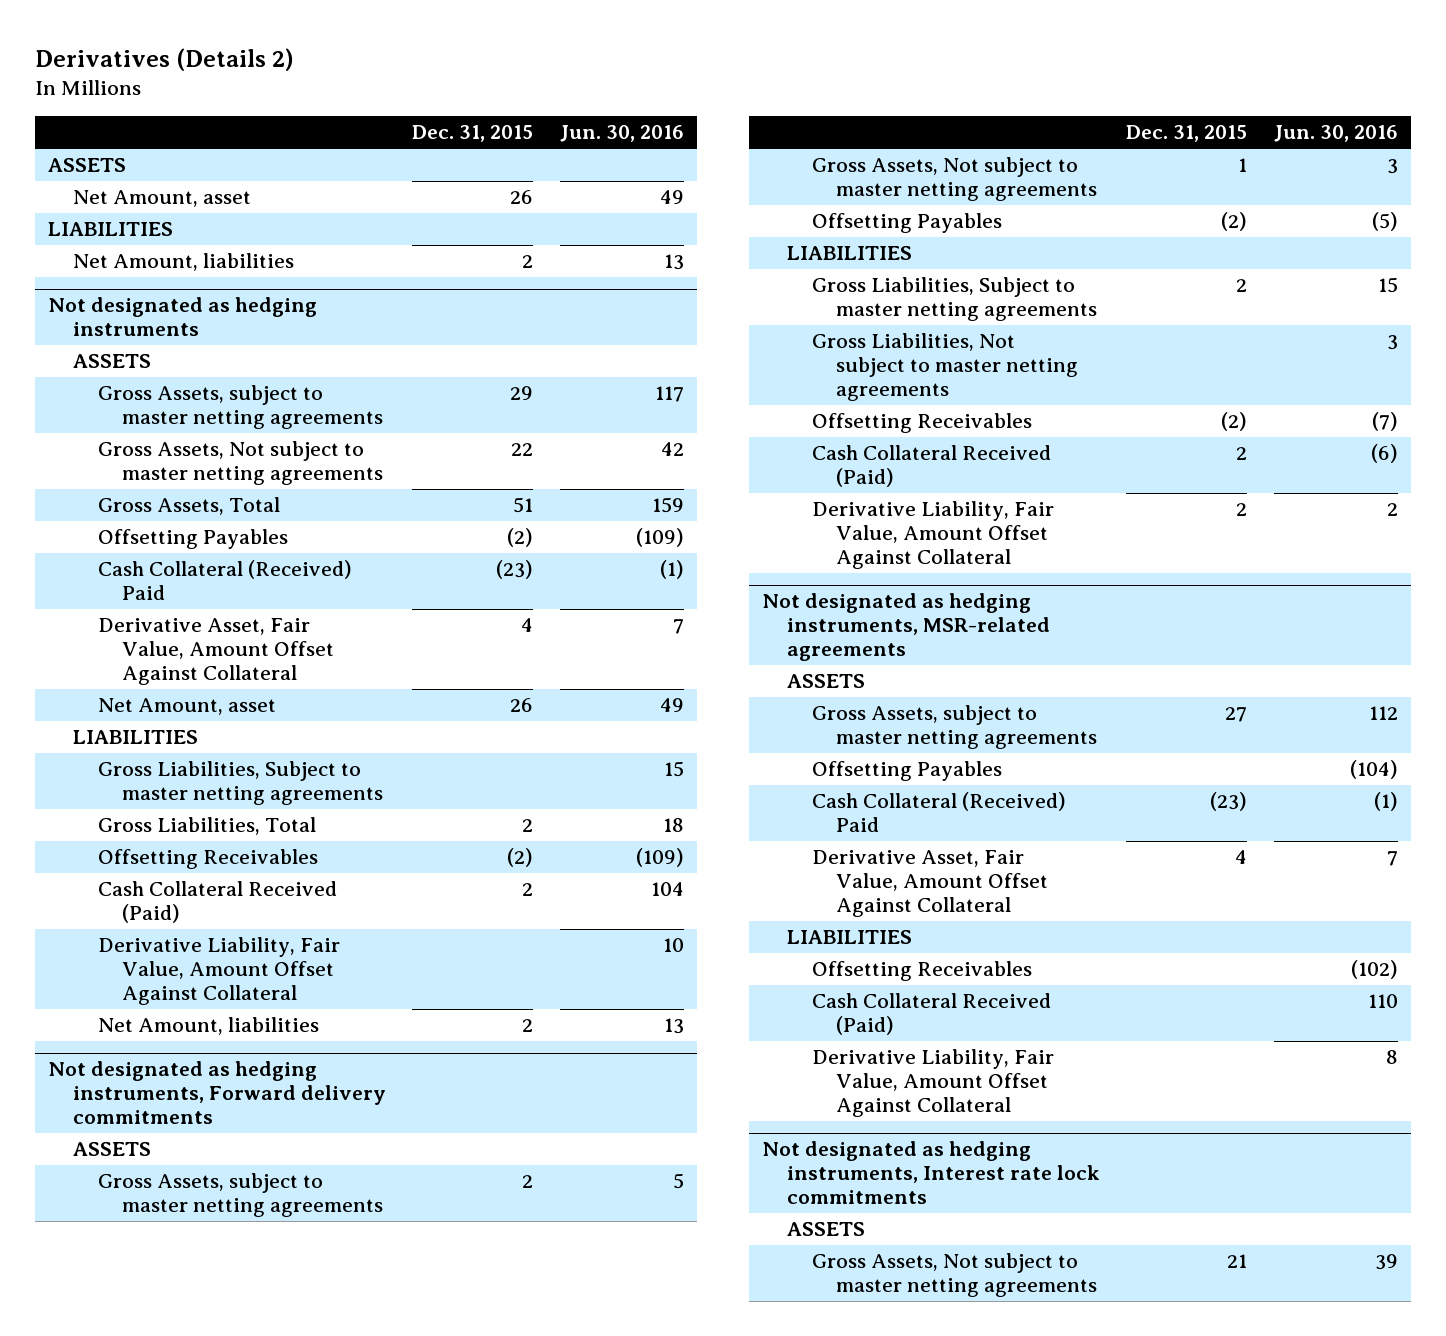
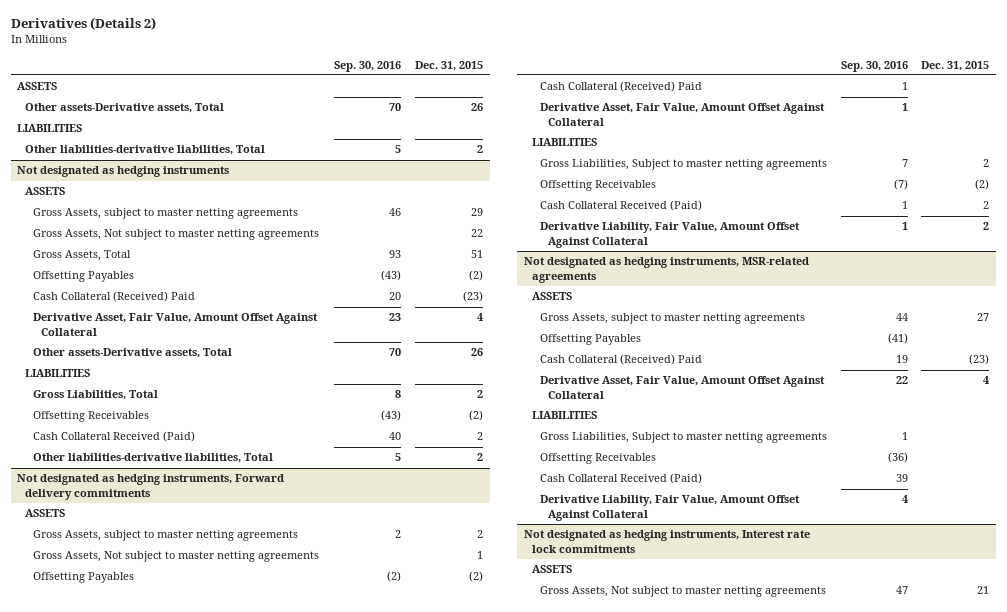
[559,125,684,143] Jun. 30, 2016 -> none
none -> [334,60,402,72] Sep. 30, 2016
[72,190,251,208] Net Amount, asset -> [25,103,225,114] Other assets-Derivative assets, Total
[72,253,294,272] Net Amount, liabilities -> [25,145,266,156] Other liabilities-derivative liabilities, Total
[97,698,276,716] Net Amount, asset -> [33,348,233,359] Other assets-Derivative assets, Total
[97,761,384,806] Gross Liabilities, Subject to master netting agreements -> none
[97,937,340,1006] Derivative Liability, Fair Value, Amount Offset Against Collateral -> none
[97,1017,319,1036] Net Amount, liabilities -> [33,453,274,464] Other liabilities-derivative liabilities, Total
none -> [540,81,703,93] Cash Collateral (Received) Paid
none -> [540,103,826,126] Derivative Asset, Fair Value, Amount Offset Against Collateral
[811,333,1079,402] Gross Liabilities, Not subject to master netting agreements -> none
none -> [540,432,828,444] Gross Liabilities, Subject to master netting agreements

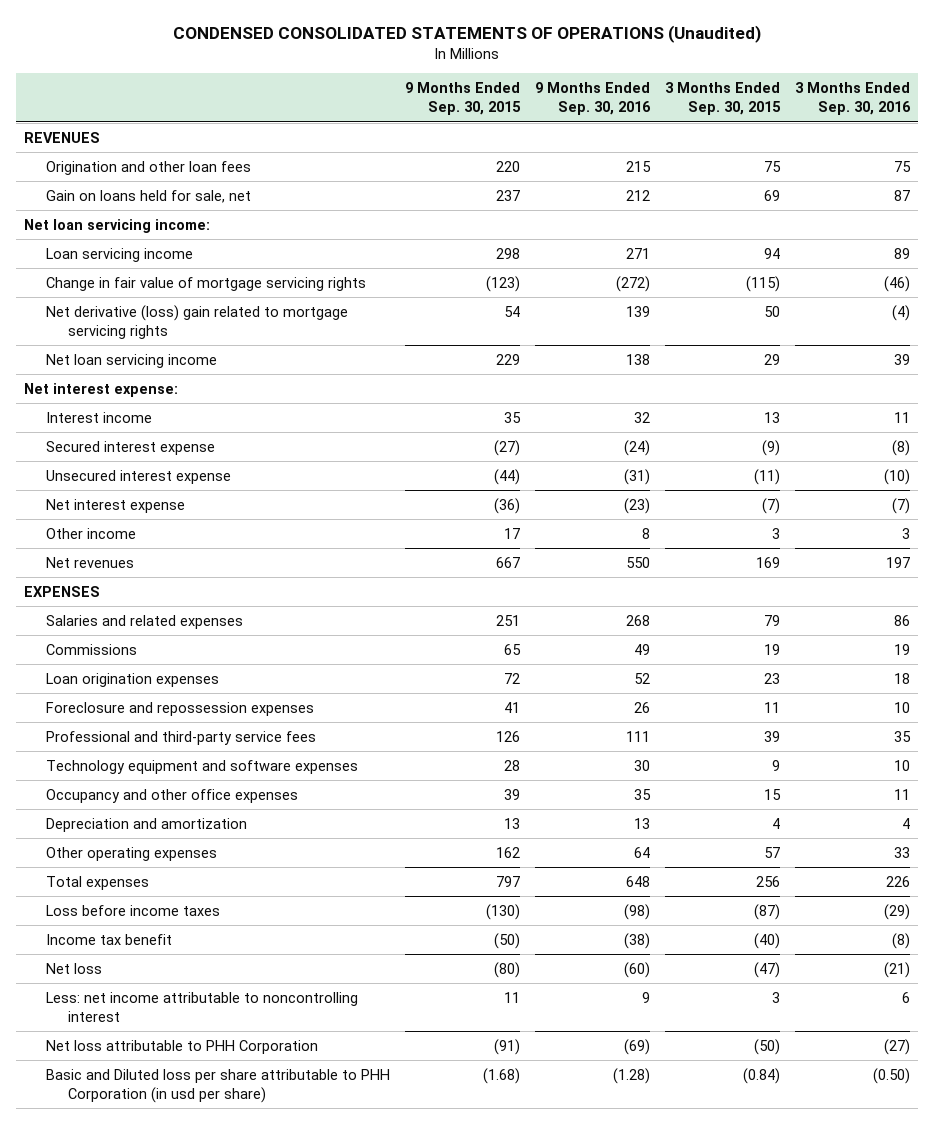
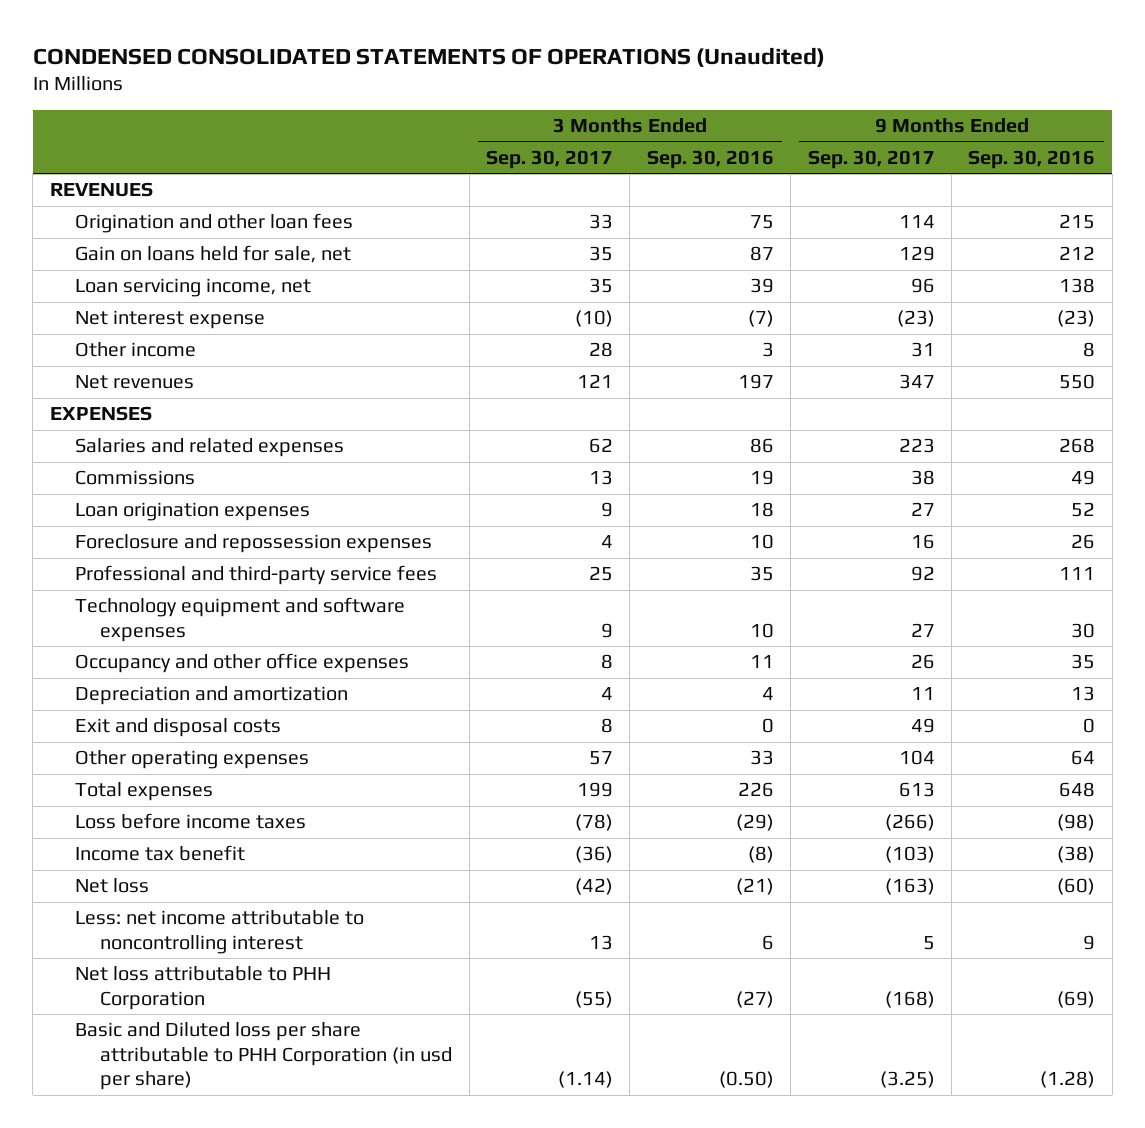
[404,82,521,116] 9 Months Ended Sep. 30, 2015 -> none
[665,82,782,116] 3 Months Ended Sep. 30, 2015 -> none
none -> [486,149,614,169] Sep. 30, 2017
none -> [807,149,935,169] Sep. 30, 2017
[23,218,210,233] Net loan servicing income: -> none
[45,247,193,262] Loan servicing income -> none
[45,276,366,291] Change in fair value of mortgage servicing rights -> none
[45,304,348,339] Net derivative (loss) gain related to mortgage servicing rights -> none
[23,382,178,397] Net interest expense: -> none
[45,411,152,423] Interest income -> none
[45,440,215,455] Secured interest expense -> none
[45,469,231,484] Unsecured interest expense -> none
[45,353,217,368] Net loan servicing income -> [75,278,312,298] Loan servicing income, net
none -> [75,718,282,738] Exit and disposal costs

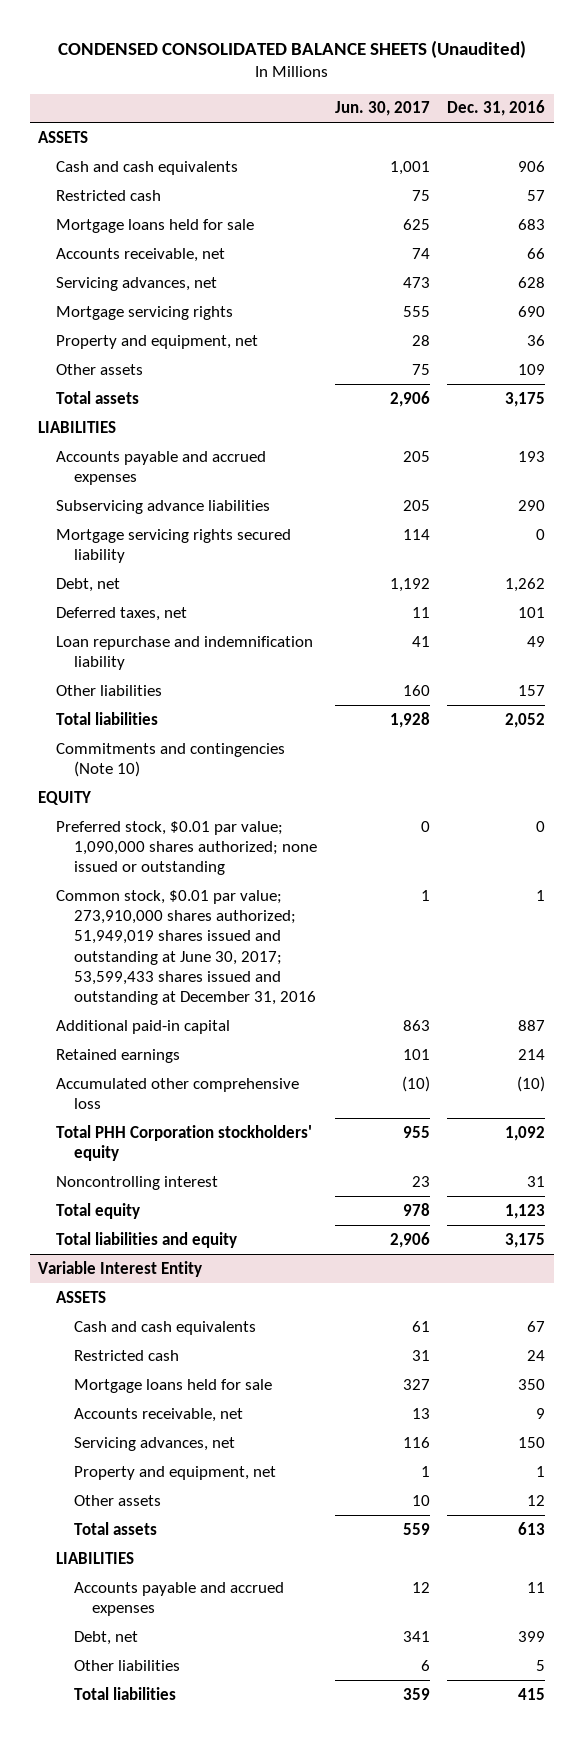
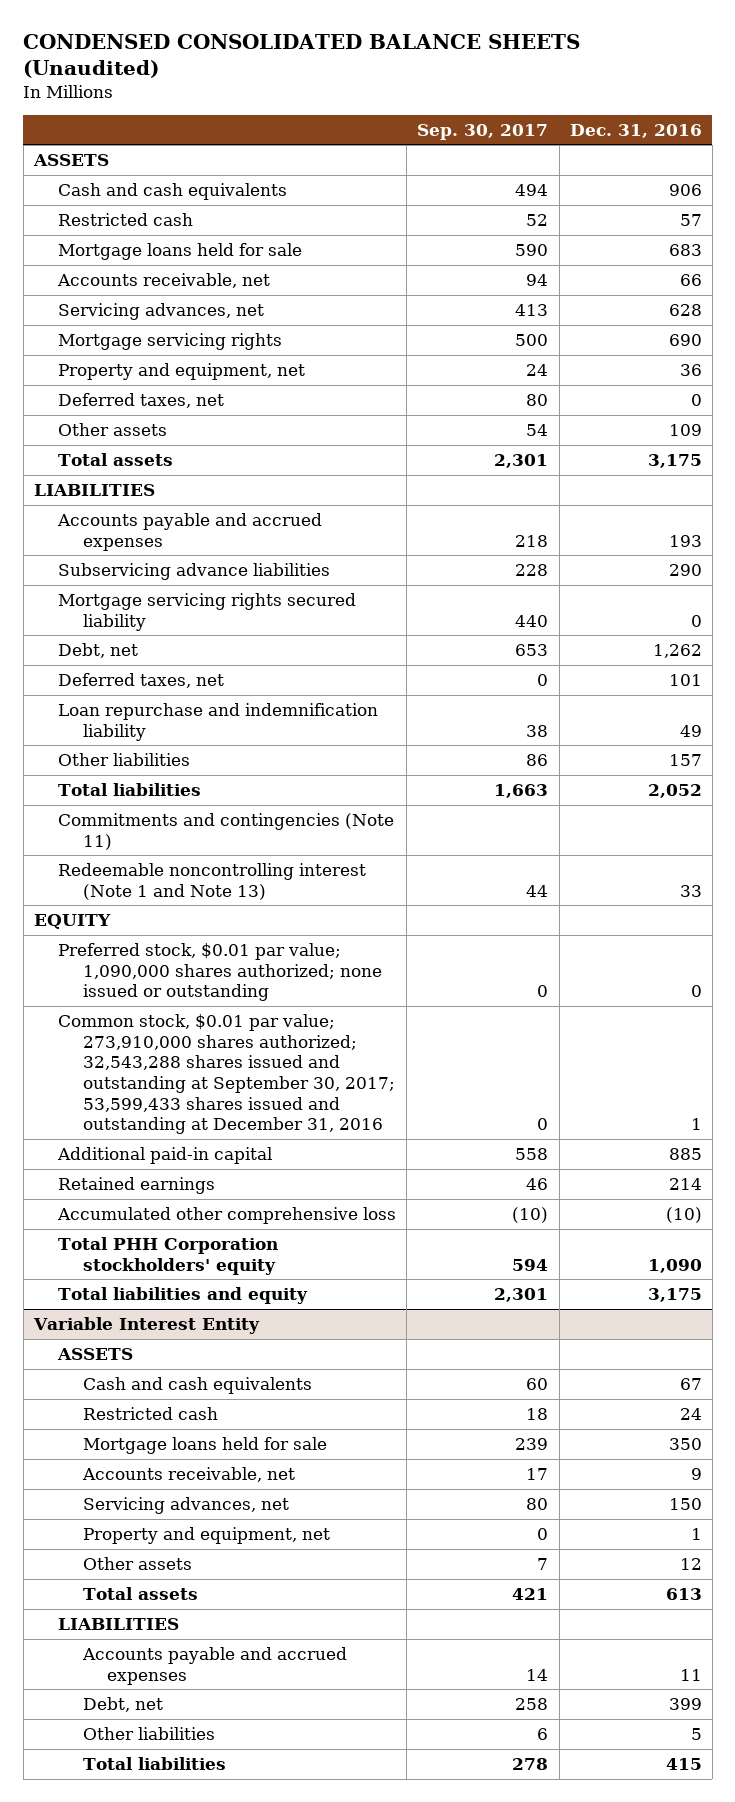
[334,101,430,117] Jun. 30, 2017 -> none
none -> [417,123,549,140] Sep. 30, 2017
none -> [58,392,225,408] Deferred taxes, net
[56,742,286,778] Commitments and contingencies (Note 10) -> [58,812,395,850] Commitments and contingencies (Note 11)
none -> [58,862,367,900] Redeemable noncontrolling interest (Note 1 and Note 13)
[56,889,317,1006] Common stock, $0.01 par value; 273,910,000 shares authorized; 51,949,019 shares issued and outstanding at June 30, 2017; 53,599,433 shares issued and outstanding at December 31, 2016 -> [58,1013,395,1135] Common stock, $0.01 par value; 273,910,000 shares authorized; 32,543,288 shares issued and outstanding at September 30, 2017; 53,599,433 shares issued and outstanding at December 31, 2016
[518,1019,546,1031] 887 -> [668,1147,702,1160] 885
[56,1175,219,1190] Noncontrolling interest -> none
[56,1202,141,1219] Total equity -> none
[505,1125,546,1141] 1,092 -> [647,1258,702,1273] 1,090

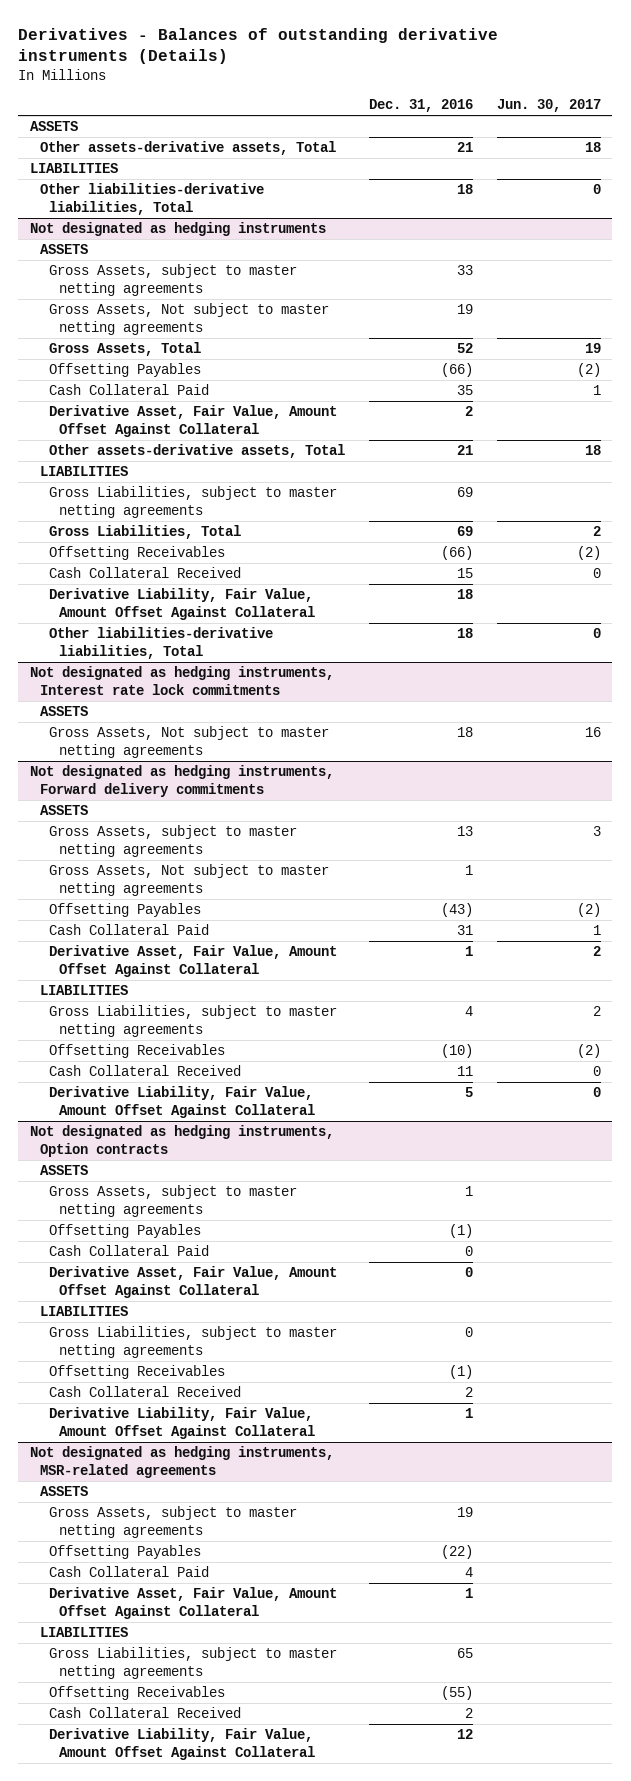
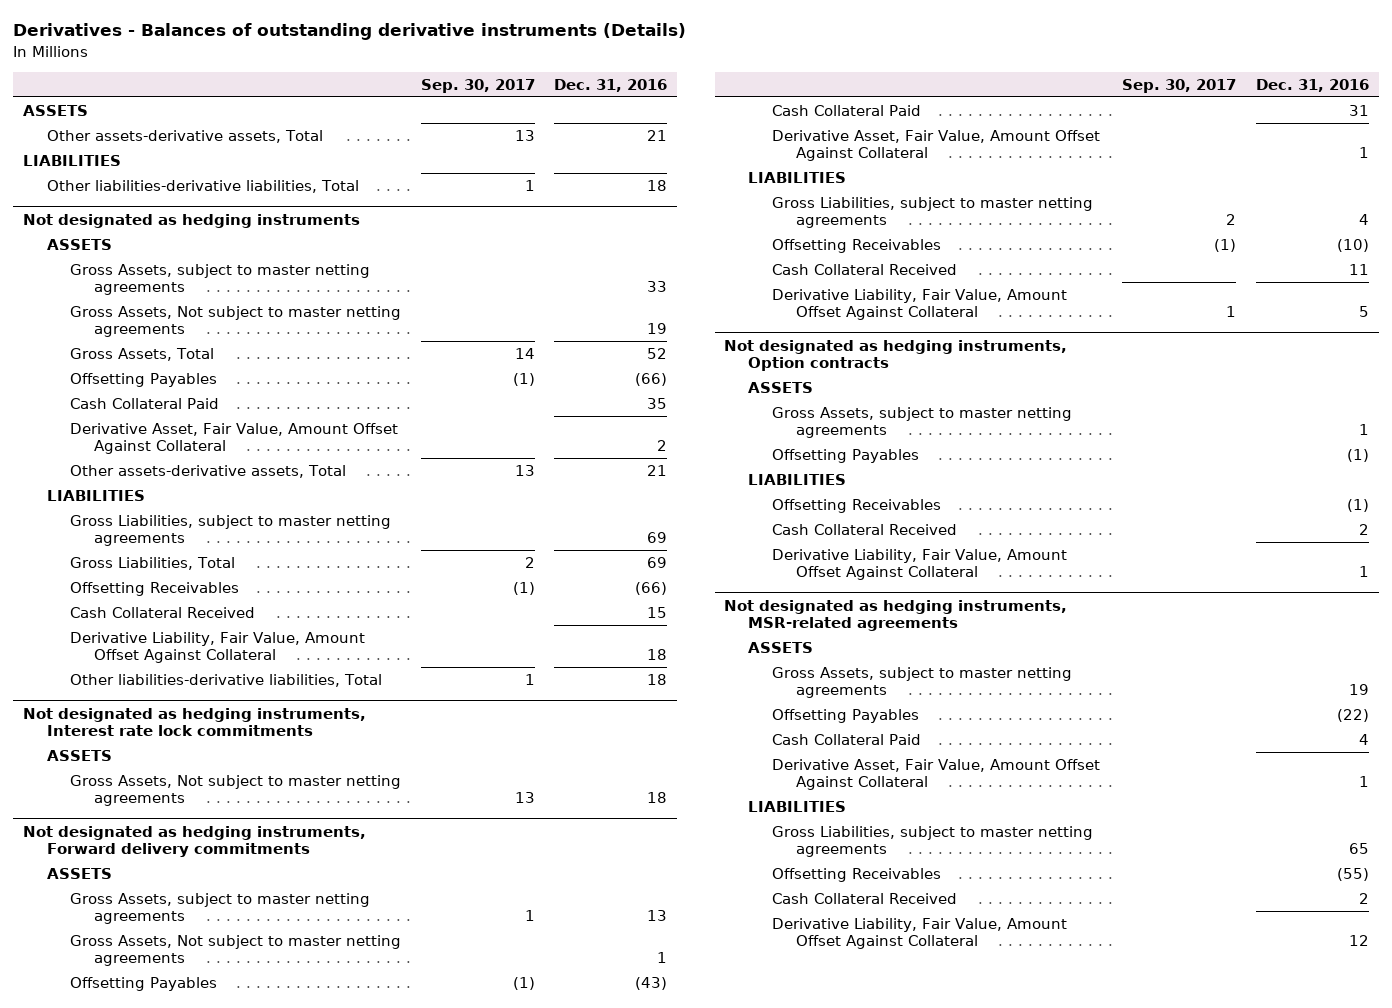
[496,98,601,112] Jun. 30, 2017 -> none
none -> [420,78,535,93] Sep. 30, 2017
[49,1245,210,1257] Cash Collateral Paid -> none
[49,1266,338,1298] Derivative Asset, Fair Value, Amount Offset Against Collateral -> none
[49,1326,338,1358] Gross Liabilities, subject to master netting agreements -> none

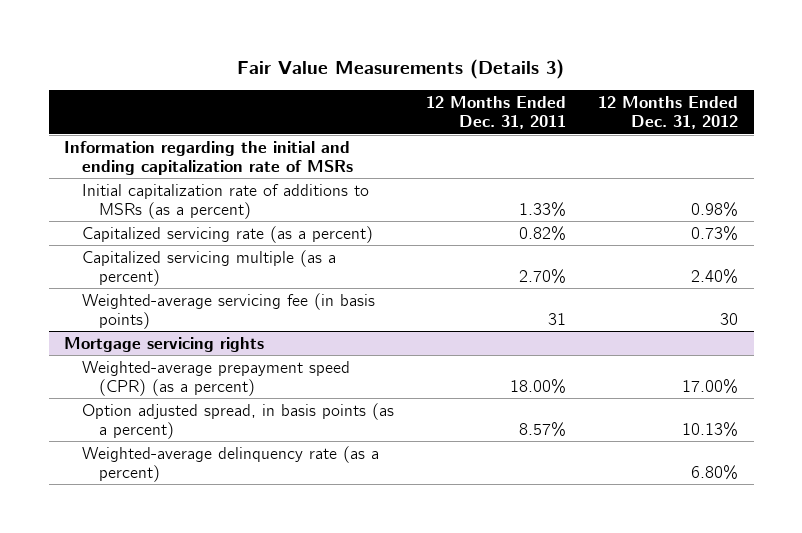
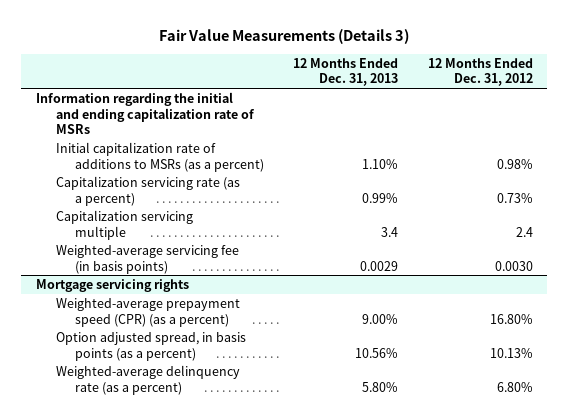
[425,96,566,130] 12 Months Ended Dec. 31, 2011 -> none
none -> [293,57,399,87] 12 Months Ended Dec. 31, 2013
[81,225,373,243] Capitalized servicing rate (as a percent) -> [55,176,240,206] Capitalization servicing rate (as a percent)
[81,249,336,286] Capitalized servicing multiple (as a percent) -> [55,210,193,240] Capitalization servicing multiple
[690,268,738,284] 2.40% -> [515,226,533,237] 2.4
[719,312,738,325] 30 -> [494,260,533,271] 0.0030
[681,378,738,394] 17.00% -> [489,313,533,324] 16.80%

